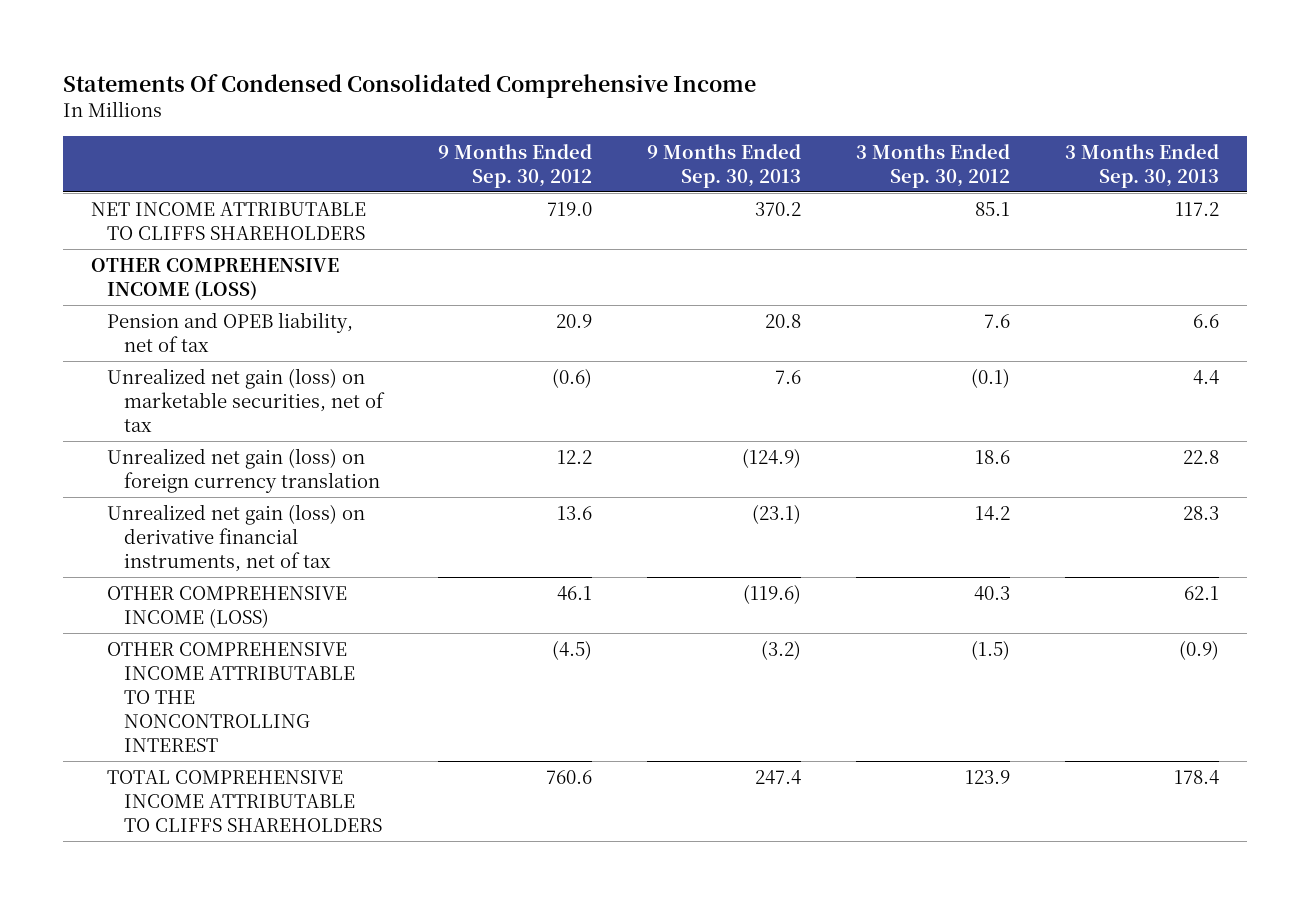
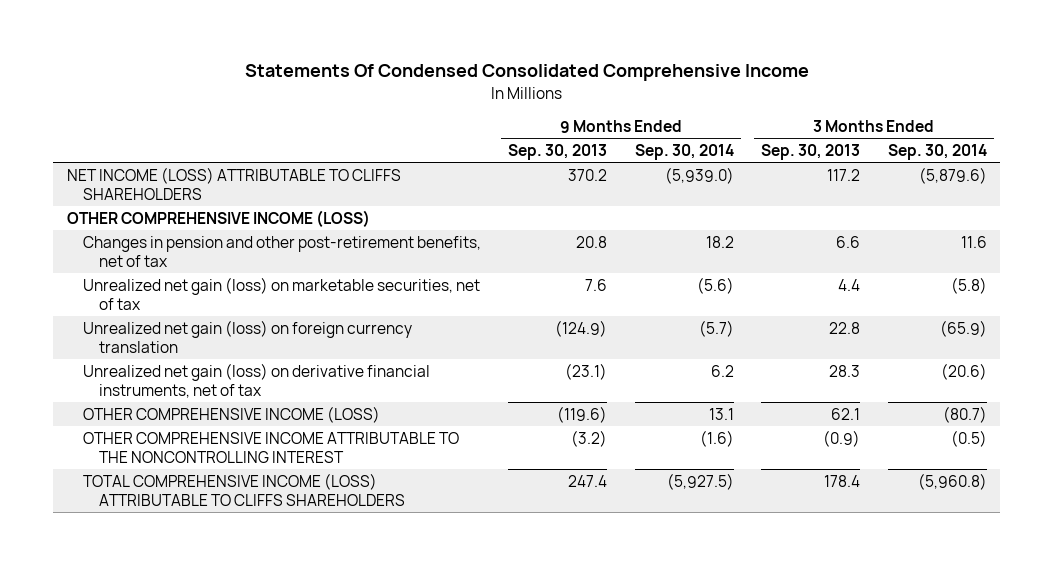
[438,143,593,188] 9 Months Ended Sep. 30, 2012 -> none
[856,143,1011,188] 3 Months Ended Sep. 30, 2012 -> none
none -> [634,143,734,160] Sep. 30, 2014
none -> [887,143,987,160] Sep. 30, 2014
[90,201,366,240] NET INCOME ATTRIBUTABLE TO CLIFFS SHAREHOLDERS -> [66,166,401,200] NET INCOME (LOSS) ATTRIBUTABLE TO CLIFFS SHAREHOLDERS
[107,311,354,352] Pension and OPEB liability, net of tax -> [82,235,481,267] Changes in pension and other post-retirement benefits, net of tax
[107,769,383,832] TOTAL COMPREHENSIVE INCOME ATTRIBUTABLE TO CLIFFS SHAREHOLDERS -> [82,472,405,506] TOTAL COMPREHENSIVE INCOME (LOSS) ATTRIBUTABLE TO CLIFFS SHAREHOLDERS

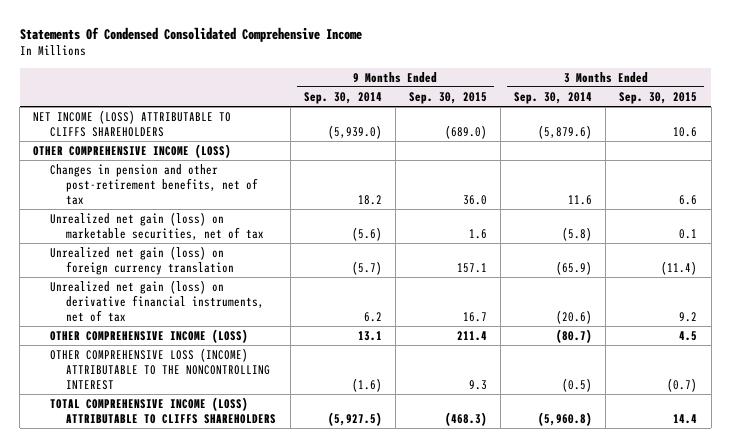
[508,143,608,160] Sep. 30, 2013 -> none
[761,143,861,160] Sep. 30, 2013 -> none
none -> [408,91,487,104] Sep. 30, 2015
none -> [619,91,698,104] Sep. 30, 2015
[82,431,459,463] OTHER COMPREHENSIVE INCOME ATTRIBUTABLE TO THE NONCONTROLLING INTEREST -> [49,347,271,391] OTHER COMPREHENSIVE LOSS (INCOME) ATTRIBUTABLE TO THE NONCONTROLLING INTEREST

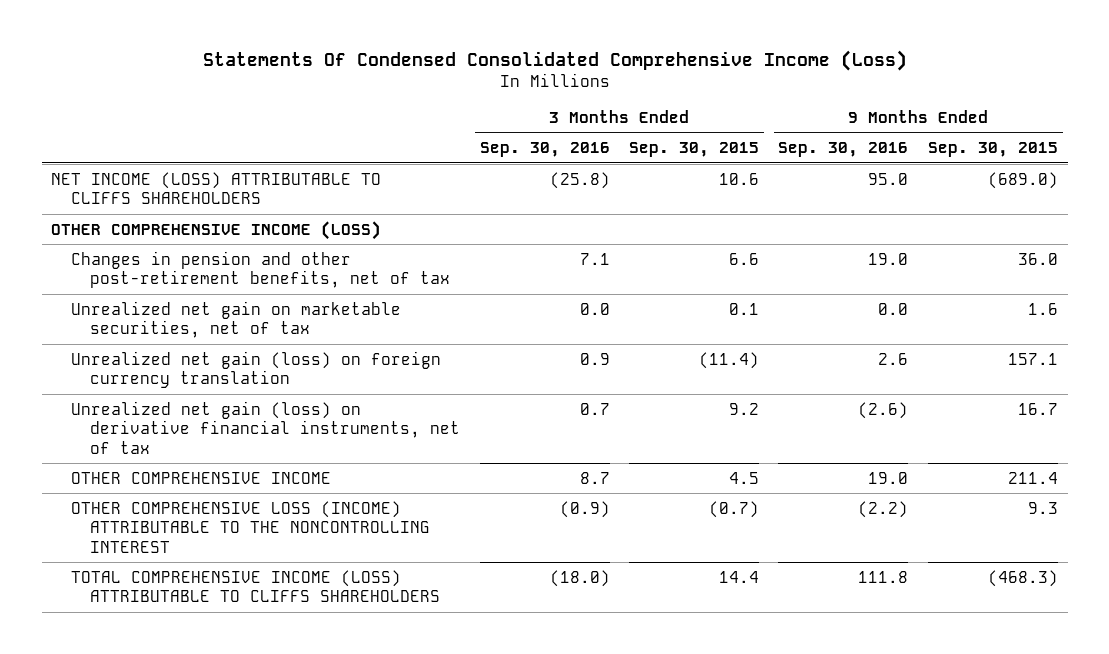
[19,26,362,42] Statements Of Condensed Consolidated Comprehensive Income -> [202,49,907,71] Statements Of Condensed Consolidated Comprehensive Income (Loss)
[303,91,382,104] Sep. 30, 2014 -> none
[514,91,593,104] Sep. 30, 2014 -> none
none -> [479,141,610,157] Sep. 30, 2016
none -> [778,141,909,157] Sep. 30, 2016
[49,211,265,241] Unrealized net gain (loss) on marketable securities, net of tax -> [70,300,401,339] Unrealized net gain on marketable securities, net of tax
[49,328,248,343] OTHER COMPREHENSIVE INCOME (LOSS) -> [70,471,331,484] OTHER COMPREHENSIVE INCOME

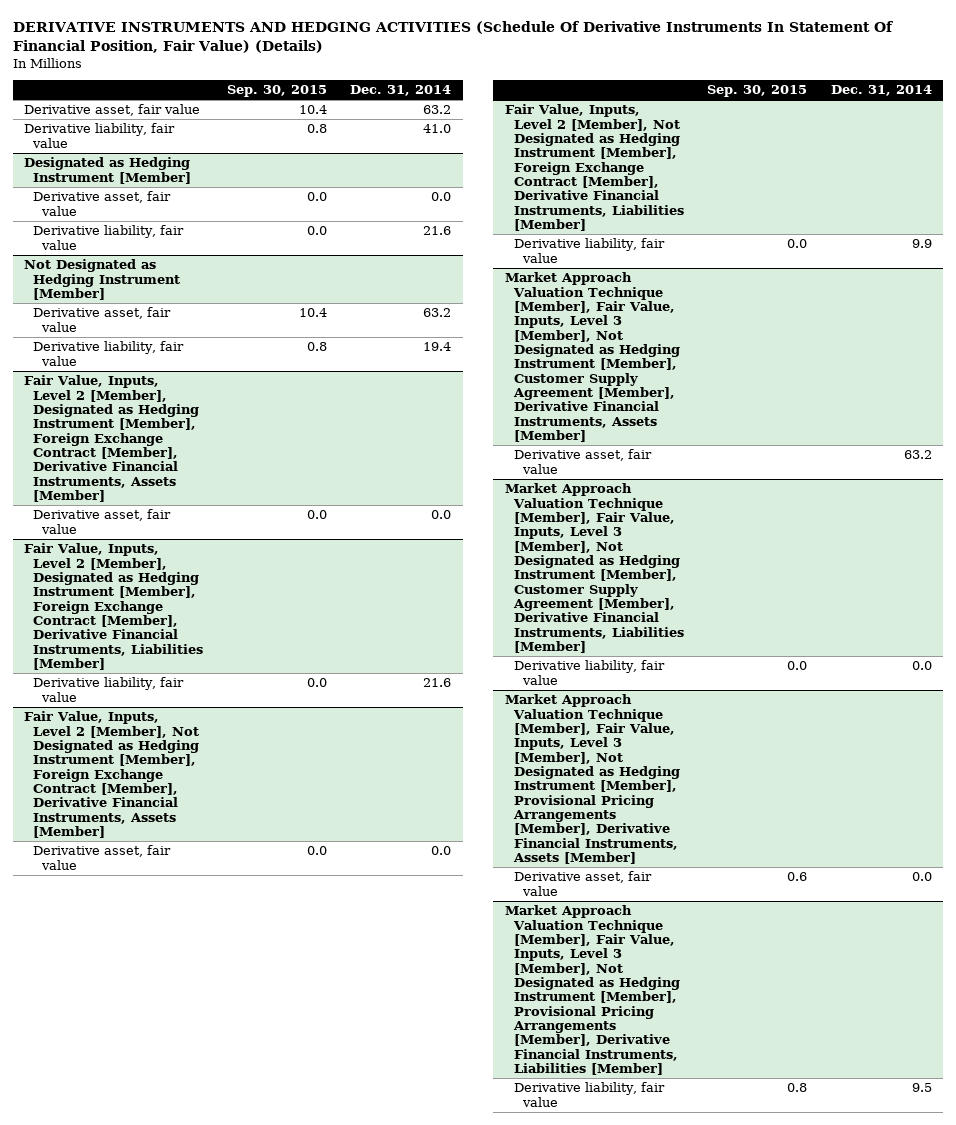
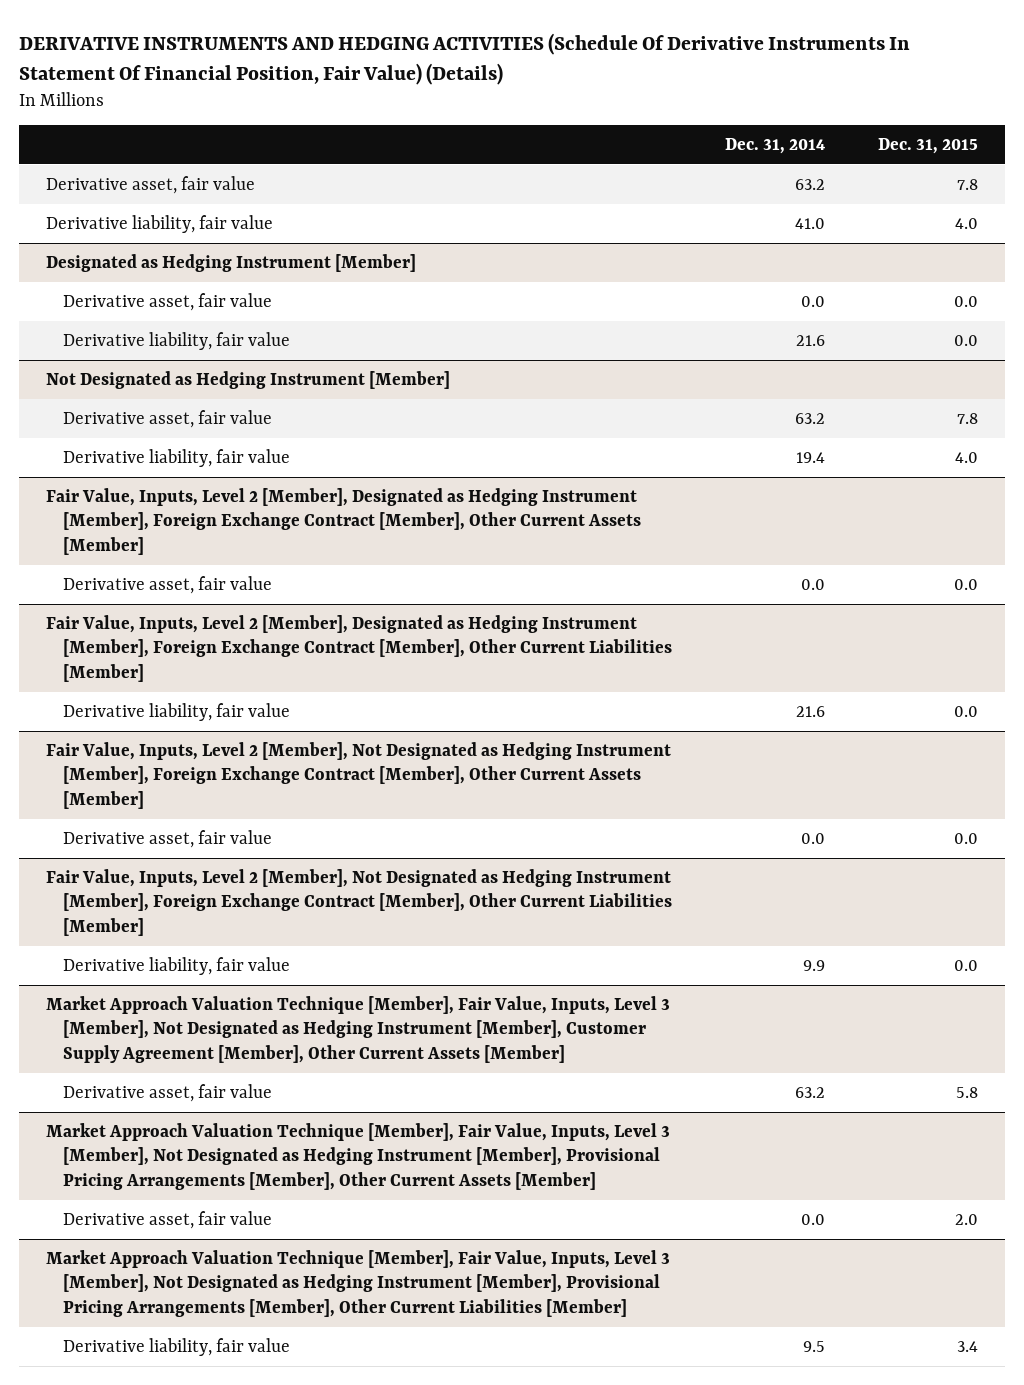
[226,85,327,98] Sep. 30, 2015 -> none
none -> [878,138,979,155] Dec. 31, 2015
[24,375,200,503] Fair Value, Inputs, Level 2 [Member], Designated as Hedging Instrument [Member], Foreign Exchange Contract [Member], Derivative Financial Instruments, Assets [Member] -> [45,487,642,555] Fair Value, Inputs, Level 2 [Member], Designated as Hedging Instrument [Member], Foreign Exchange Contract [Member], Other Current Assets [Member]
[24,543,204,671] Fair Value, Inputs, Level 2 [Member], Designated as Hedging Instrument [Member], Foreign Exchange Contract [Member], Derivative Financial Instruments, Liabilities [Member] -> [45,614,673,682] Fair Value, Inputs, Level 2 [Member], Designated as Hedging Instrument [Member], Foreign Exchange Contract [Member], Other Current Liabilities [Member]
[24,711,200,839] Fair Value, Inputs, Level 2 [Member], Not Designated as Hedging Instrument [Member], Foreign Exchange Contract [Member], Derivative Financial Instruments, Assets [Member] -> [45,741,671,809] Fair Value, Inputs, Level 2 [Member], Not Designated as Hedging Instrument [Member], Foreign Exchange Contract [Member], Other Current Assets [Member]
[505,104,685,232] Fair Value, Inputs, Level 2 [Member], Not Designated as Hedging Instrument [Member], Foreign Exchange Contract [Member], Derivative Financial Instruments, Liabilities [Member] -> [45,868,673,936] Fair Value, Inputs, Level 2 [Member], Not Designated as Hedging Instrument [Member], Foreign Exchange Contract [Member], Other Current Liabilities [Member]
[505,272,681,443] Market Approach Valuation Technique [Member], Fair Value, Inputs, Level 3 [Member], Not Designated as Hedging Instrument [Member], Customer Supply Agreement [Member], Derivative Financial Instruments, Assets [Member] -> [45,995,670,1063] Market Approach Valuation Technique [Member], Fair Value, Inputs, Level 3 [Member], Not Designated as Hedging Instrument [Member], Customer Supply Agreement [Member], Other Current Assets [Member]
[505,483,685,654] Market Approach Valuation Technique [Member], Fair Value, Inputs, Level 3 [Member], Not Designated as Hedging Instrument [Member], Customer Supply Agreement [Member], Derivative Financial Instruments, Liabilities [Member] -> none
[514,660,666,685] Derivative liability, fair value -> none
[505,694,681,865] Market Approach Valuation Technique [Member], Fair Value, Inputs, Level 3 [Member], Not Designated as Hedging Instrument [Member], Provisional Pricing Arrangements [Member], Derivative Financial Instruments, Assets [Member] -> [45,1122,670,1190] Market Approach Valuation Technique [Member], Fair Value, Inputs, Level 3 [Member], Not Designated as Hedging Instrument [Member], Provisional Pricing Arrangements [Member], Other Current Assets [Member]
[505,905,681,1076] Market Approach Valuation Technique [Member], Fair Value, Inputs, Level 3 [Member], Not Designated as Hedging Instrument [Member], Provisional Pricing Arrangements [Member], Derivative Financial Instruments, Liabilities [Member] -> [45,1249,670,1317] Market Approach Valuation Technique [Member], Fair Value, Inputs, Level 3 [Member], Not Designated as Hedging Instrument [Member], Provisional Pricing Arrangements [Member], Other Current Liabilities [Member]

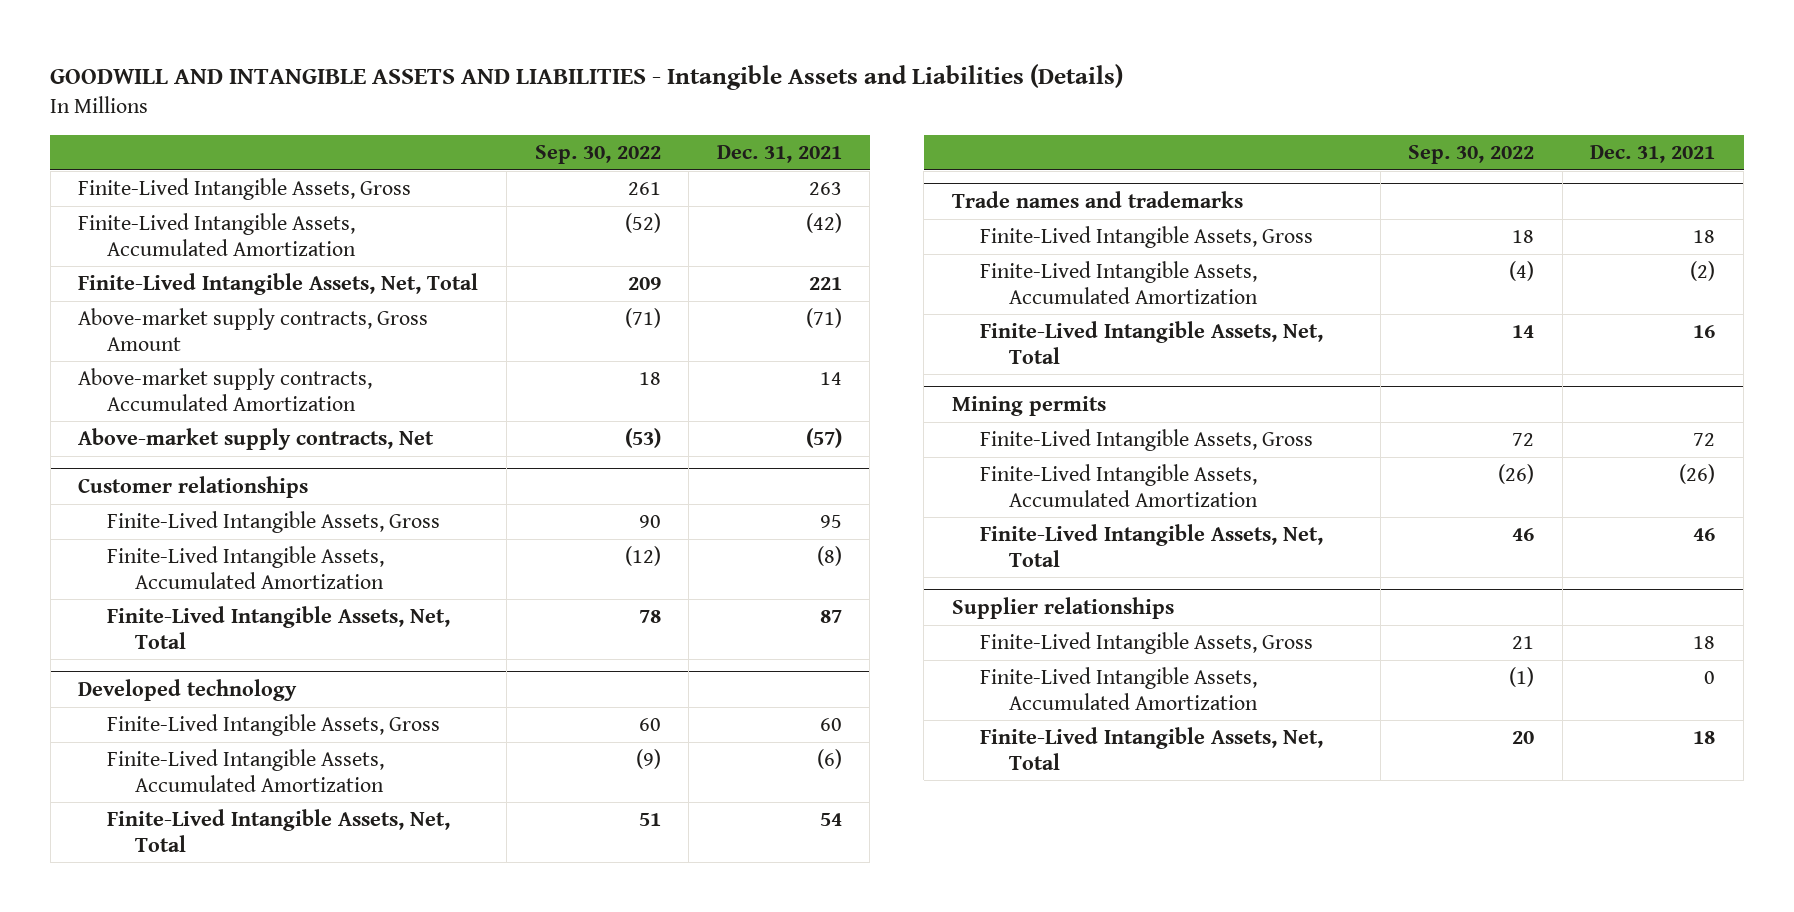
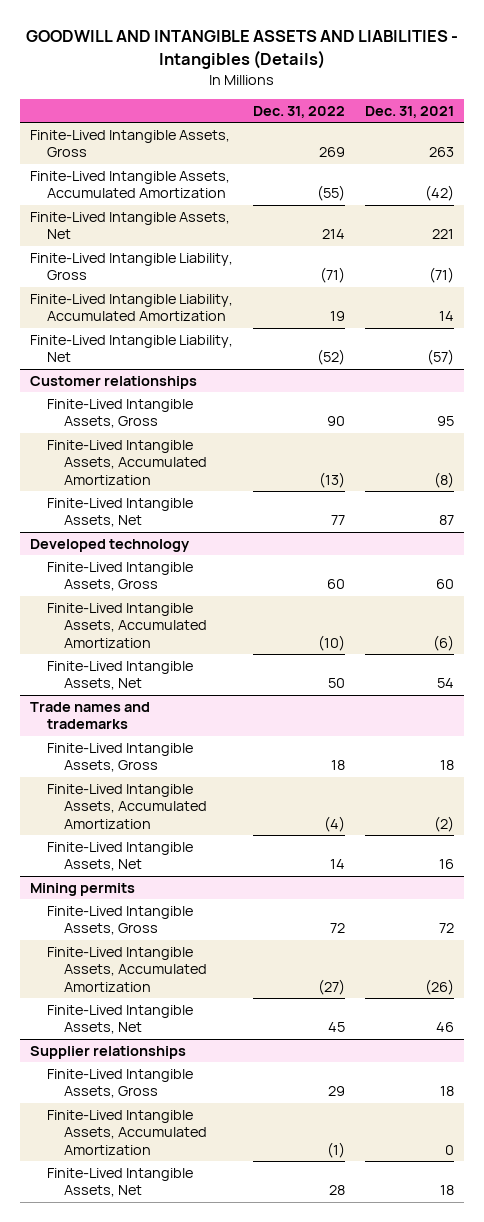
[50,63,1124,90] GOODWILL AND INTANGIBLE ASSETS AND LIABILITIES - Intangible Assets and Liabilities (Details) -> [25,30,458,69] GOODWILL AND INTANGIBLE ASSETS AND LIABILITIES - Intangibles (Details)
[534,145,661,165] Sep. 30, 2022 -> none
none -> [252,106,345,119] Dec. 31, 2022
[78,273,479,296] Finite-Lived Intangible Assets, Net, Total -> [29,211,230,240] Finite-Lived Intangible Assets, Net
[78,308,429,351] Above-market supply contracts, Gross Amount -> [29,252,233,281] Finite-Lived Intangible Liability, Gross
[78,368,373,411] Above-market supply contracts, Accumulated Amortization -> [29,293,233,322] Finite-Lived Intangible Liability, Accumulated Amortization
[78,428,435,451] Above-market supply contracts, Net -> [29,334,233,363] Finite-Lived Intangible Liability, Net
[106,606,450,649] Finite-Lived Intangible Assets, Net, Total -> [46,497,193,528] Finite-Lived Intangible Assets, Net
[106,809,450,852] Finite-Lived Intangible Assets, Net, Total -> [46,660,193,691] Finite-Lived Intangible Assets, Net
[980,321,1324,364] Finite-Lived Intangible Assets, Net, Total -> [46,841,193,872] Finite-Lived Intangible Assets, Net
[980,524,1324,567] Finite-Lived Intangible Assets, Net, Total -> [46,1004,193,1035] Finite-Lived Intangible Assets, Net
[980,727,1324,770] Finite-Lived Intangible Assets, Net, Total -> [46,1167,193,1198] Finite-Lived Intangible Assets, Net

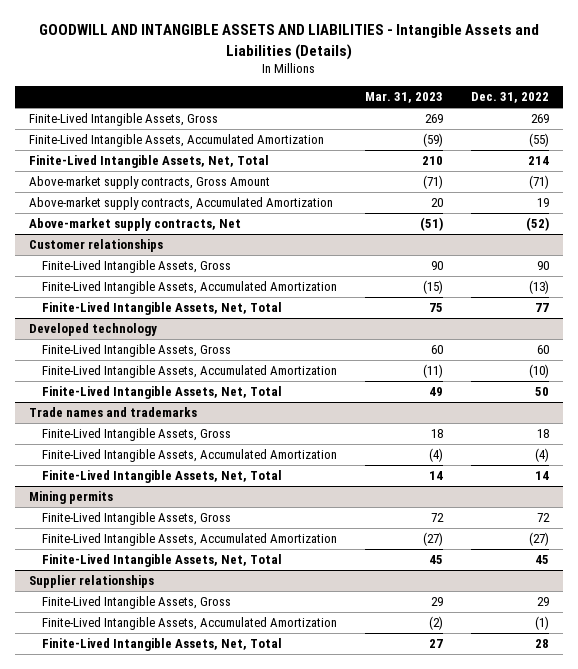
[25,30,458,69] GOODWILL AND INTANGIBLE ASSETS AND LIABILITIES - Intangibles (Details) -> [38,24,539,60] GOODWILL AND INTANGIBLE ASSETS AND LIABILITIES - Intangible Assets and Liabilities (Details)
[364,106,454,119] Dec. 31, 2021 -> none
none -> [365,92,444,104] Mar. 31, 2023
[29,211,230,240] Finite-Lived Intangible Assets, Net -> [28,155,269,169] Finite-Lived Intangible Assets, Net, Total
[29,252,233,281] Finite-Lived Intangible Liability, Gross -> [28,176,270,190] Above-market supply contracts, Gross Amount
[29,293,233,322] Finite-Lived Intangible Liability, Accumulated Amortization -> [28,197,333,211] Above-market supply contracts, Accumulated Amortization
[29,334,233,363] Finite-Lived Intangible Liability, Net -> [28,218,241,232] Above-market supply contracts, Net
[46,497,193,528] Finite-Lived Intangible Assets, Net -> [42,302,283,316] Finite-Lived Intangible Assets, Net, Total
[46,660,193,691] Finite-Lived Intangible Assets, Net -> [42,386,283,400] Finite-Lived Intangible Assets, Net, Total
[46,841,193,872] Finite-Lived Intangible Assets, Net -> [42,470,283,484] Finite-Lived Intangible Assets, Net, Total
[46,1004,193,1035] Finite-Lived Intangible Assets, Net -> [42,554,283,568] Finite-Lived Intangible Assets, Net, Total
[46,1167,193,1198] Finite-Lived Intangible Assets, Net -> [42,638,283,652] Finite-Lived Intangible Assets, Net, Total

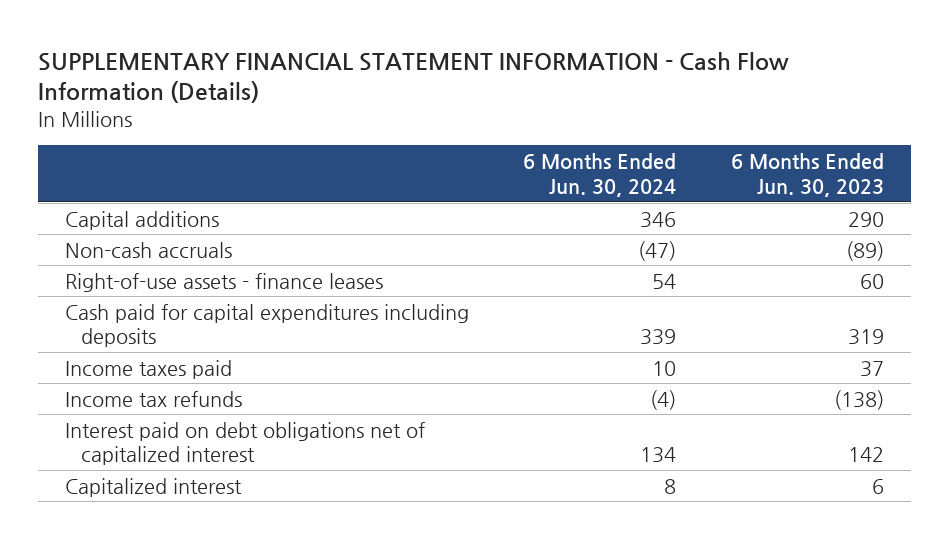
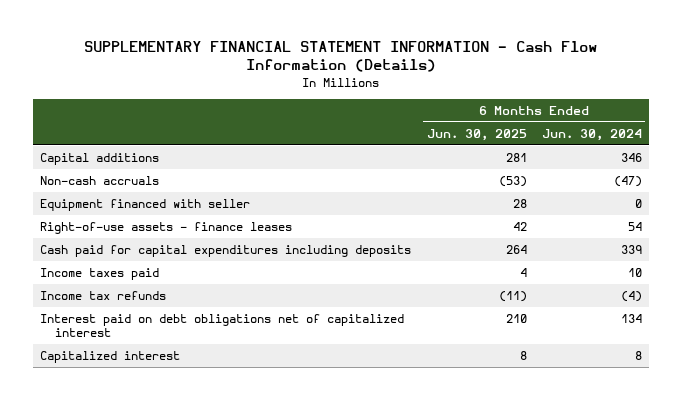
[730,153,884,197] 6 Months Ended Jun. 30, 2023 -> none
none -> [426,129,527,142] Jun. 30, 2025
none -> [40,199,251,212] Equipment financed with seller

